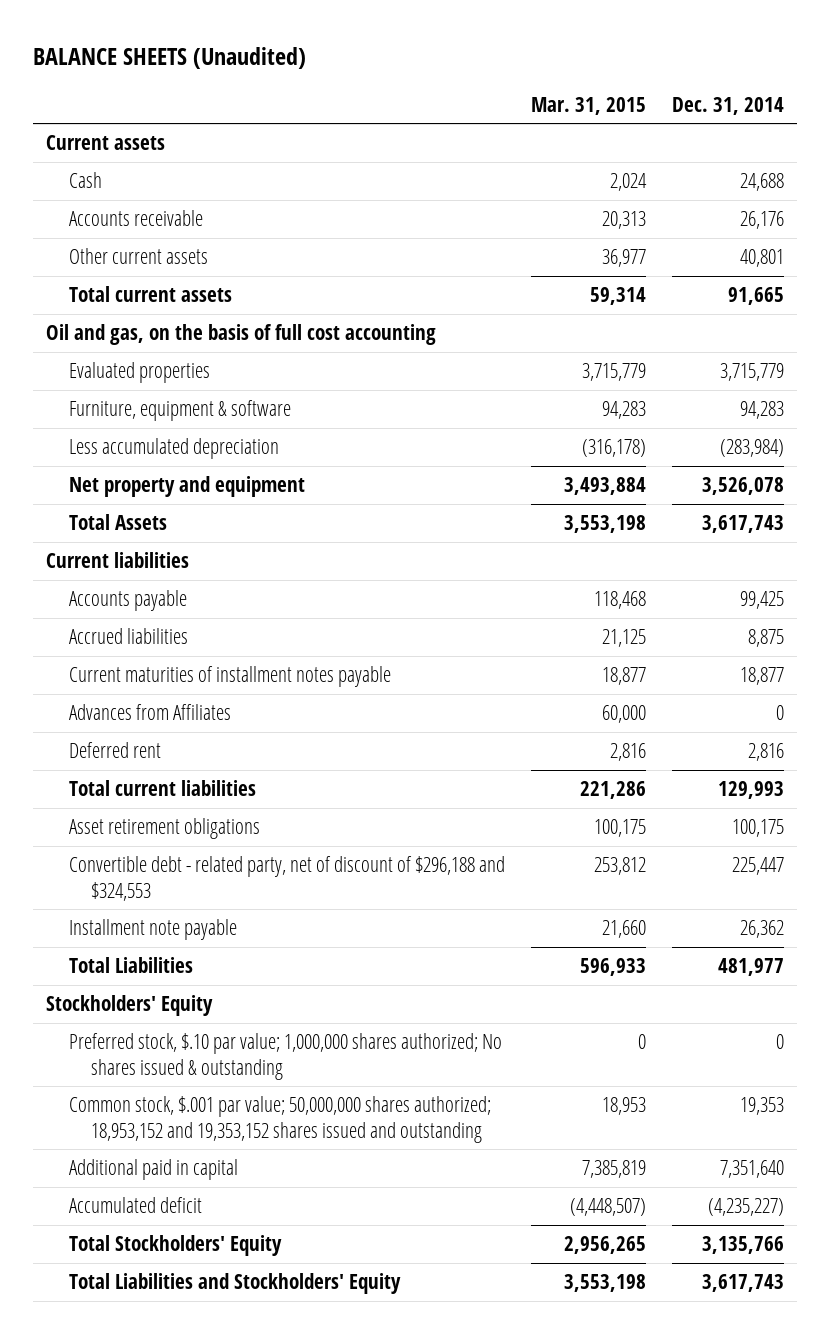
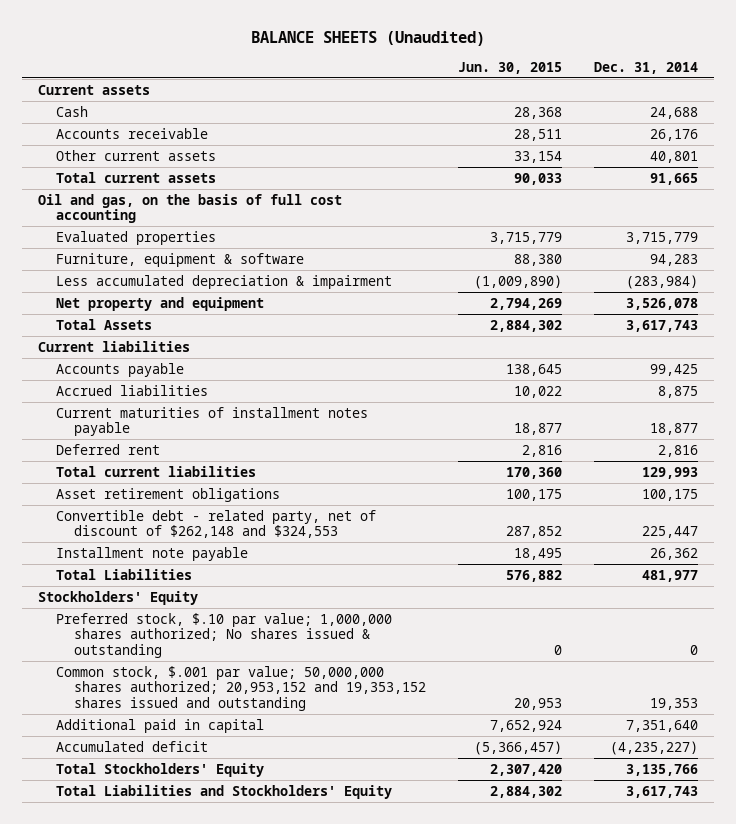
[530,96,646,115] Mar. 31, 2015 -> none
none -> [457,61,562,74] Jun. 30, 2015
[68,438,279,460] Less accumulated depreciation -> [55,274,392,289] Less accumulated depreciation & impairment
[68,704,231,721] Advances from Affiliates -> none
[68,856,505,901] Convertible debt - related party, net of discount of $296,188 and $324,553 -> [55,509,376,539] Convertible debt - related party, net of discount of $262,148 and $324,553
[68,1096,491,1143] Common stock, $.001 par value; 50,000,000 shares authorized; 18,953,152 and 19,353,152 shares issued and outstanding -> [55,665,426,711] Common stock, $.001 par value; 50,000,000 shares authorized; 20,953,152 and 19,353,152 shares issued and outstanding

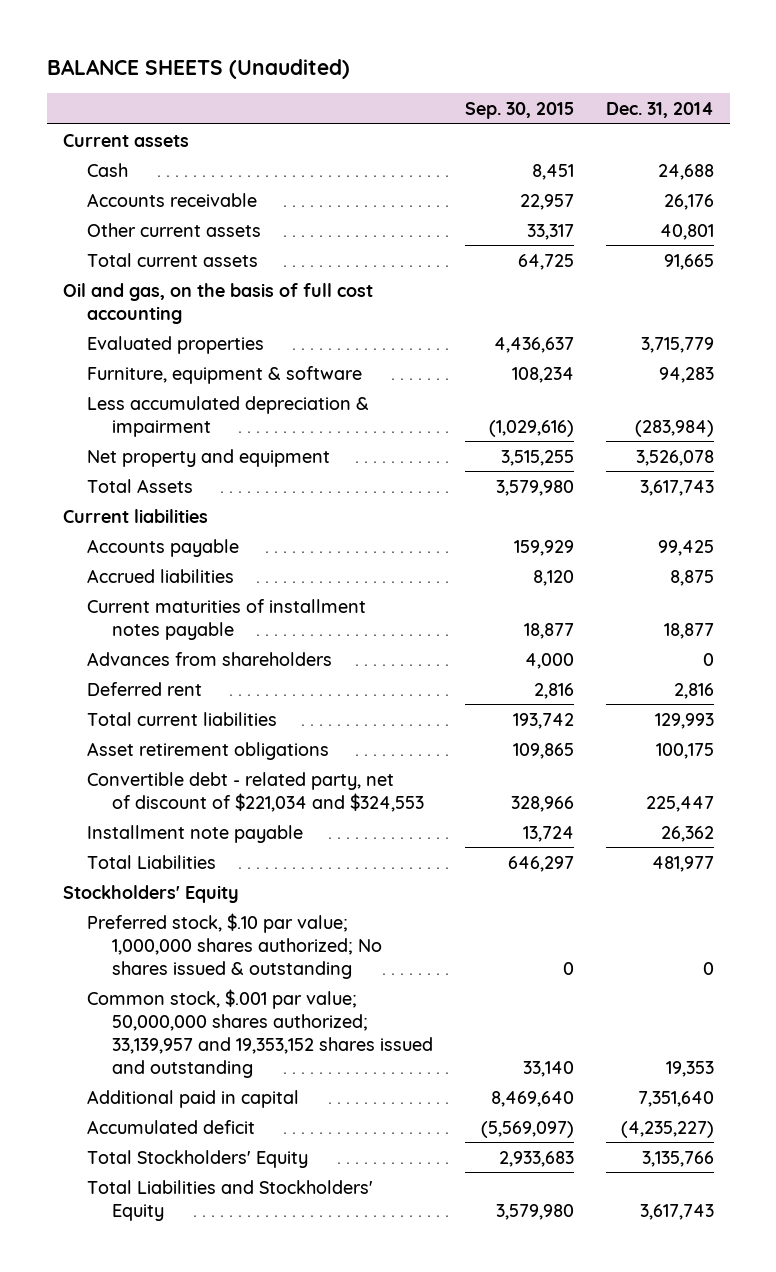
[457,61,562,74] Jun. 30, 2015 -> none
none -> [464,101,574,119] Sep. 30, 2015
none -> [87,651,333,666] Advances from shareholders
[55,509,376,539] Convertible debt - related party, net of discount of $262,148 and $324,553 -> [87,771,424,812] Convertible debt - related party, net of discount of $221,034 and $324,553
[55,665,426,711] Common stock, $.001 par value; 50,000,000 shares authorized; 20,953,152 and 19,353,152 shares issued and outstanding -> [87,988,433,1078] Common stock, $.001 par value; 50,000,000 shares authorized; 33,139,957 and 19,353,152 shares issued and outstanding

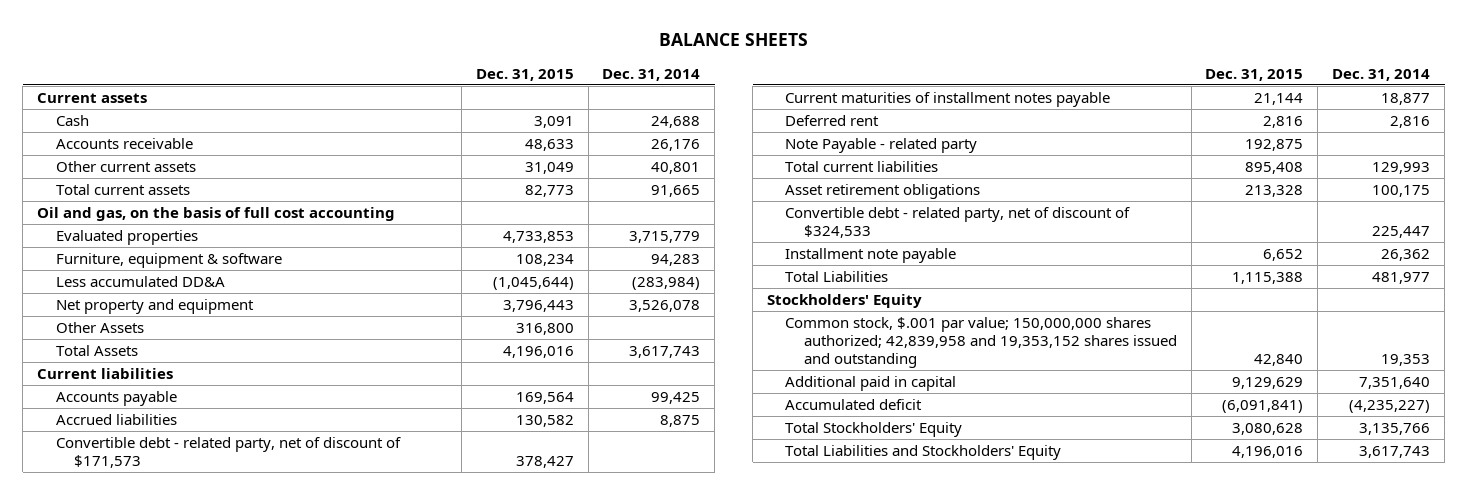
[46,59,350,80] BALANCE SHEETS (Unaudited) -> [658,33,808,47] BALANCE SHEETS
[464,101,574,119] Sep. 30, 2015 -> none
none -> [475,68,574,81] Dec. 31, 2015
[87,395,370,437] Less accumulated depreciation & impairment -> [55,276,225,288] Less accumulated DD&A
none -> [55,322,144,334] Other Assets
none -> [55,437,401,468] Convertible debt - related party, net of discount of $171,573
[87,651,333,666] Advances from shareholders -> none
none -> [785,138,978,154] Note Payable - related party
[87,771,424,812] Convertible debt - related party, net of discount of $221,034 and $324,553 -> [785,207,1131,238] Convertible debt - related party, net of discount of $324,533
[87,912,382,979] Preferred stock, $.10 par value; 1,000,000 shares authorized; No shares issued & outstanding -> none
[87,988,433,1078] Common stock, $.001 par value; 50,000,000 shares authorized; 33,139,957 and 19,353,152 shares issued and outstanding -> [785,317,1177,368] Common stock, $.001 par value; 150,000,000 shares authorized; 42,839,958 and 19,353,152 shares issued and outstanding

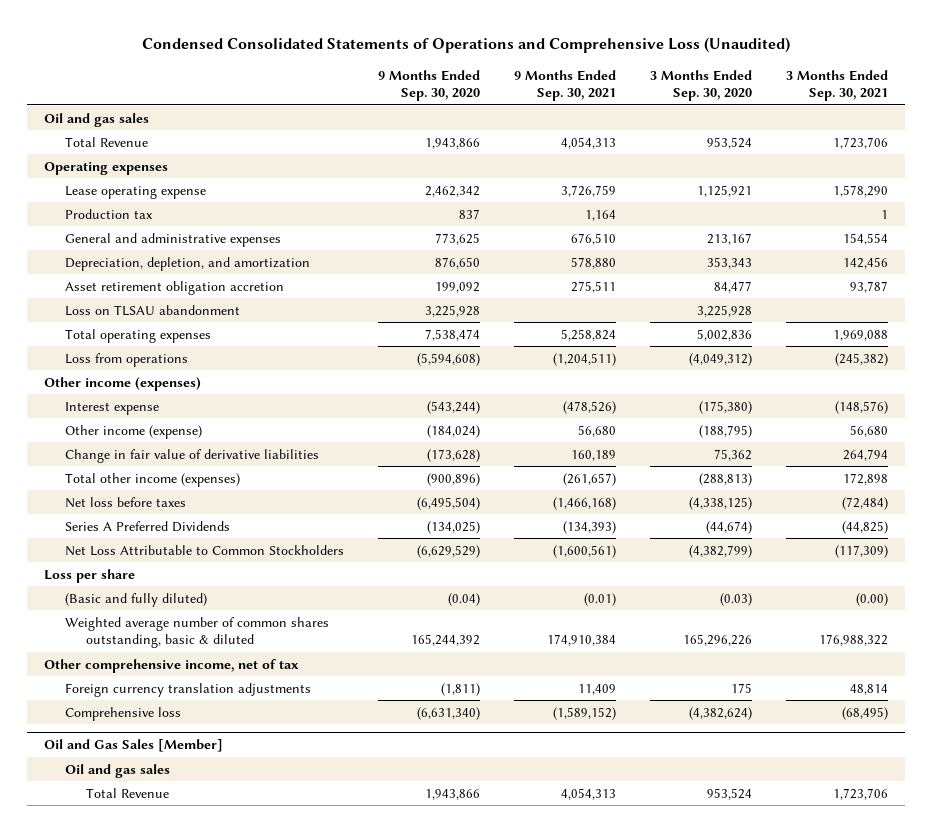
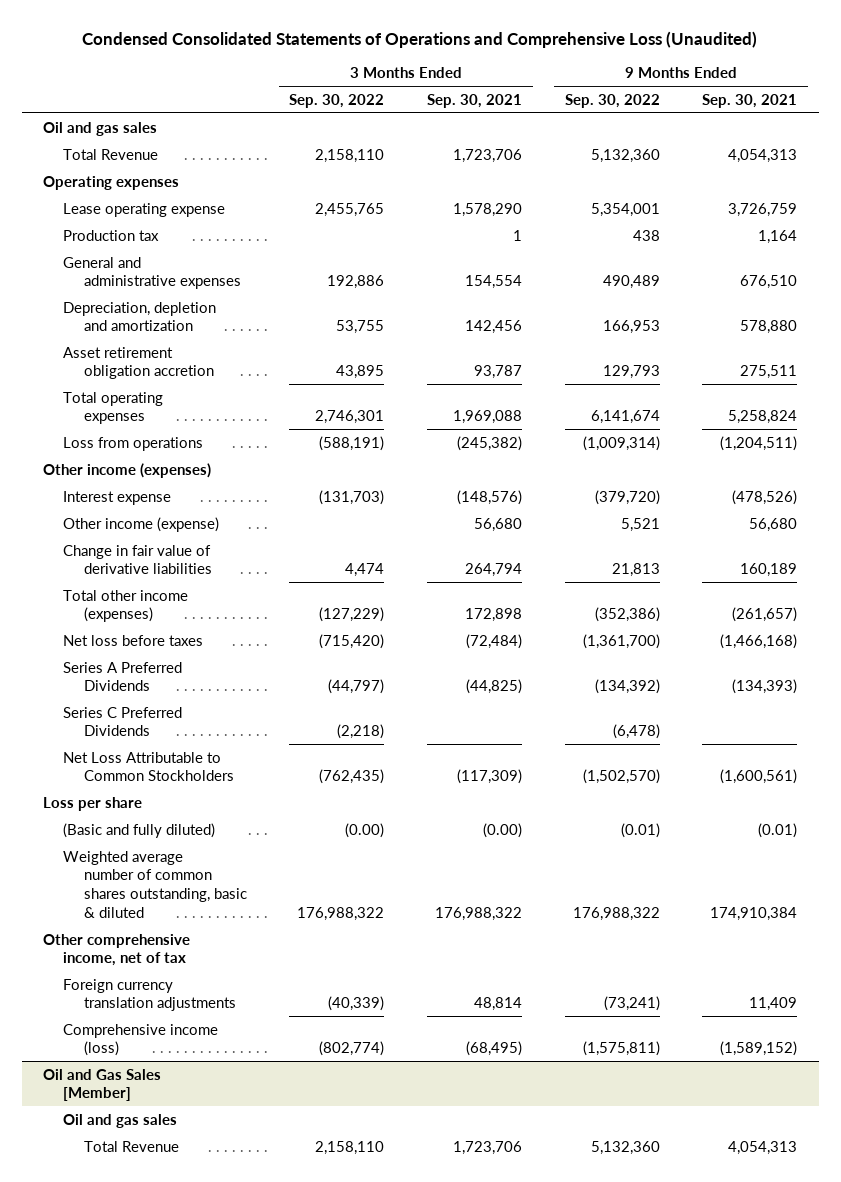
[378,69,481,102] 9 Months Ended Sep. 30, 2020 -> none
[650,69,753,102] 3 Months Ended Sep. 30, 2020 -> none
none -> [289,93,385,108] Sep. 30, 2022
none -> [564,93,660,108] Sep. 30, 2022
[65,256,311,271] Depreciation, depletion, and amortization -> [63,301,217,332] Depreciation, depletion and amortization
[65,304,241,316] Loss on TLSAU abandonment -> none
none -> [63,706,183,737] Series C Preferred Dividends
[65,706,182,721] Comprehensive loss -> [63,1023,219,1057] Comprehensive income (loss)

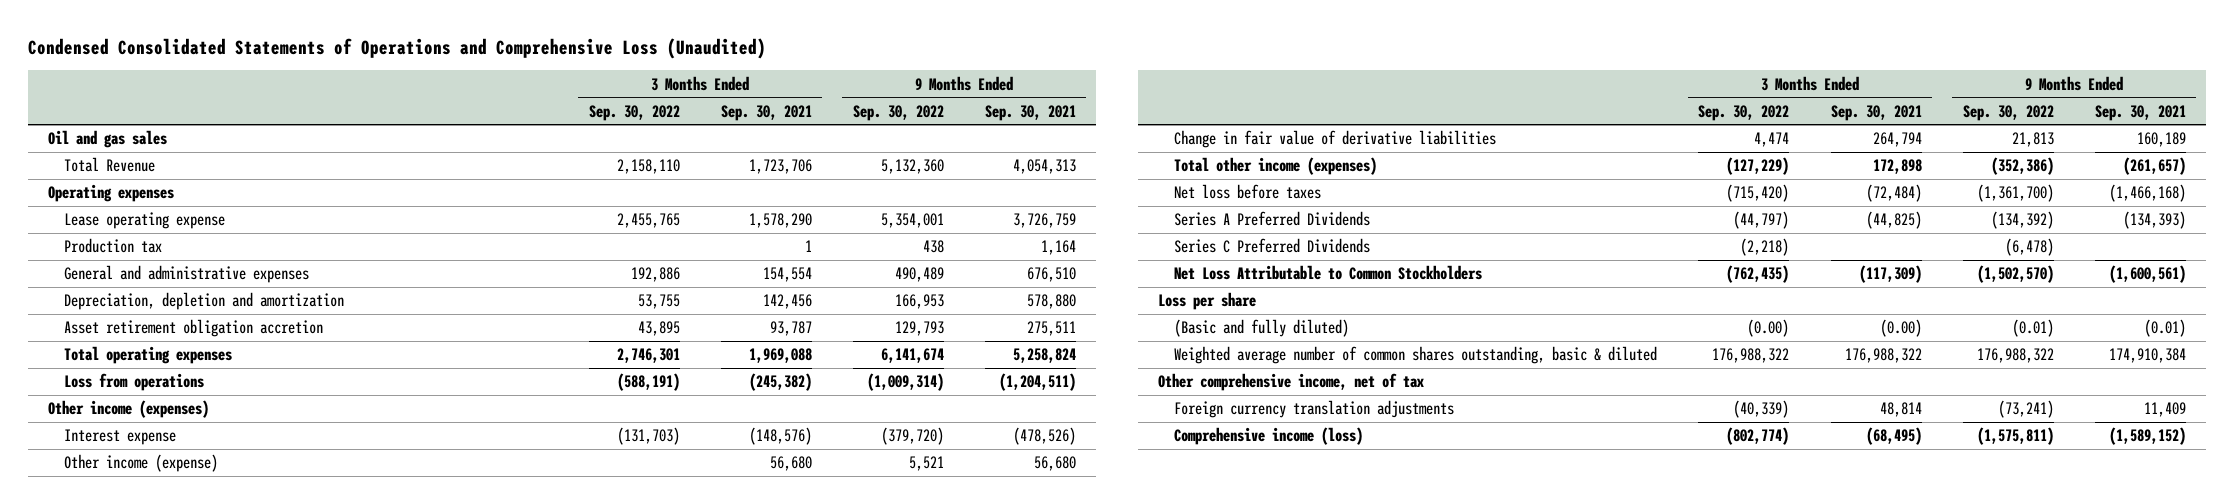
[43,1068,162,1102] Oil and Gas Sales [Member] -> none
[63,1113,178,1128] Oil and gas sales -> none
[83,1140,179,1152] Total Revenue -> none

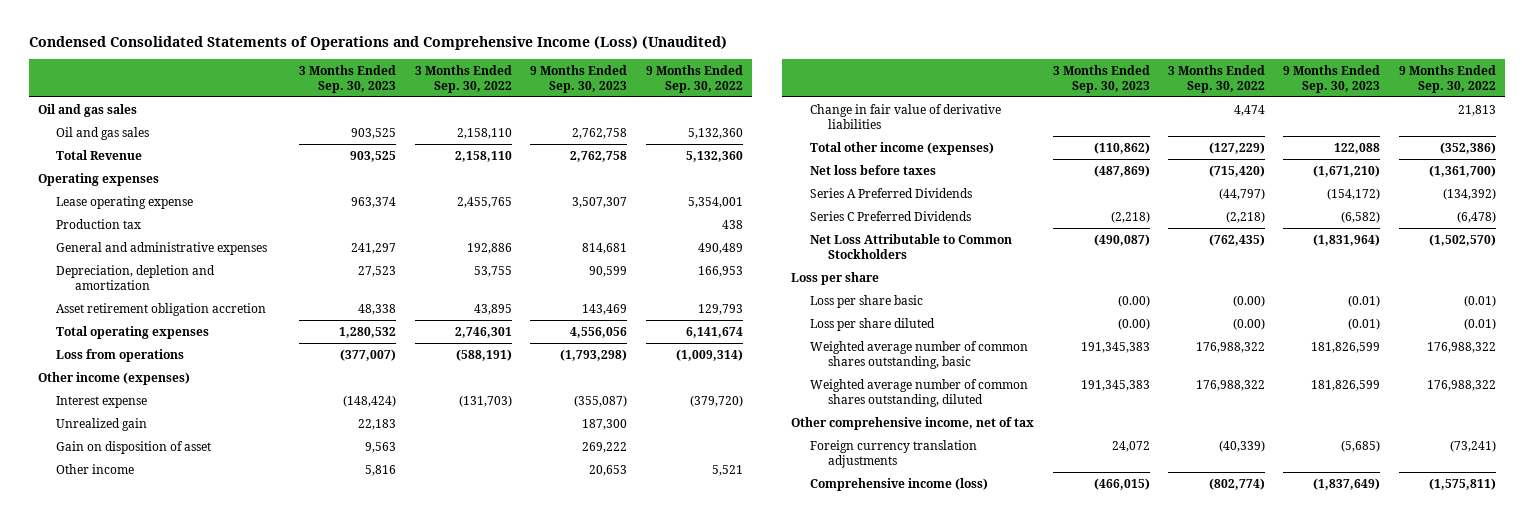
[27,37,766,59] Condensed Consolidated Statements of Operations and Comprehensive Loss (Unaudited) -> [28,36,727,51] Condensed Consolidated Statements of Operations and Comprehensive Income (Loss) (Unaudited)
[720,104,812,121] Sep. 30, 2021 -> none
[984,104,1076,121] Sep. 30, 2021 -> none
none -> [299,64,397,93] 3 Months Ended Sep. 30, 2023
none -> [530,64,628,93] 9 Months Ended Sep. 30, 2023
none -> [56,126,150,140] Oil and gas sales
none -> [56,417,148,431] Unrealized gain
none -> [56,440,212,454] Gain on disposition of asset
[64,454,219,473] Other income (expense) -> [56,463,135,474] Other income
[1174,319,1350,338] (Basic and fully diluted) -> [809,294,923,308] Loss per share basic
none -> [809,317,935,331] Loss per share diluted
[1174,346,1658,365] Weighted average number of common shares outstanding, basic & diluted -> [809,340,1028,369] Weighted average number of common shares outstanding, basic
none -> [809,378,1028,407] Weighted average number of common shares outstanding, diluted

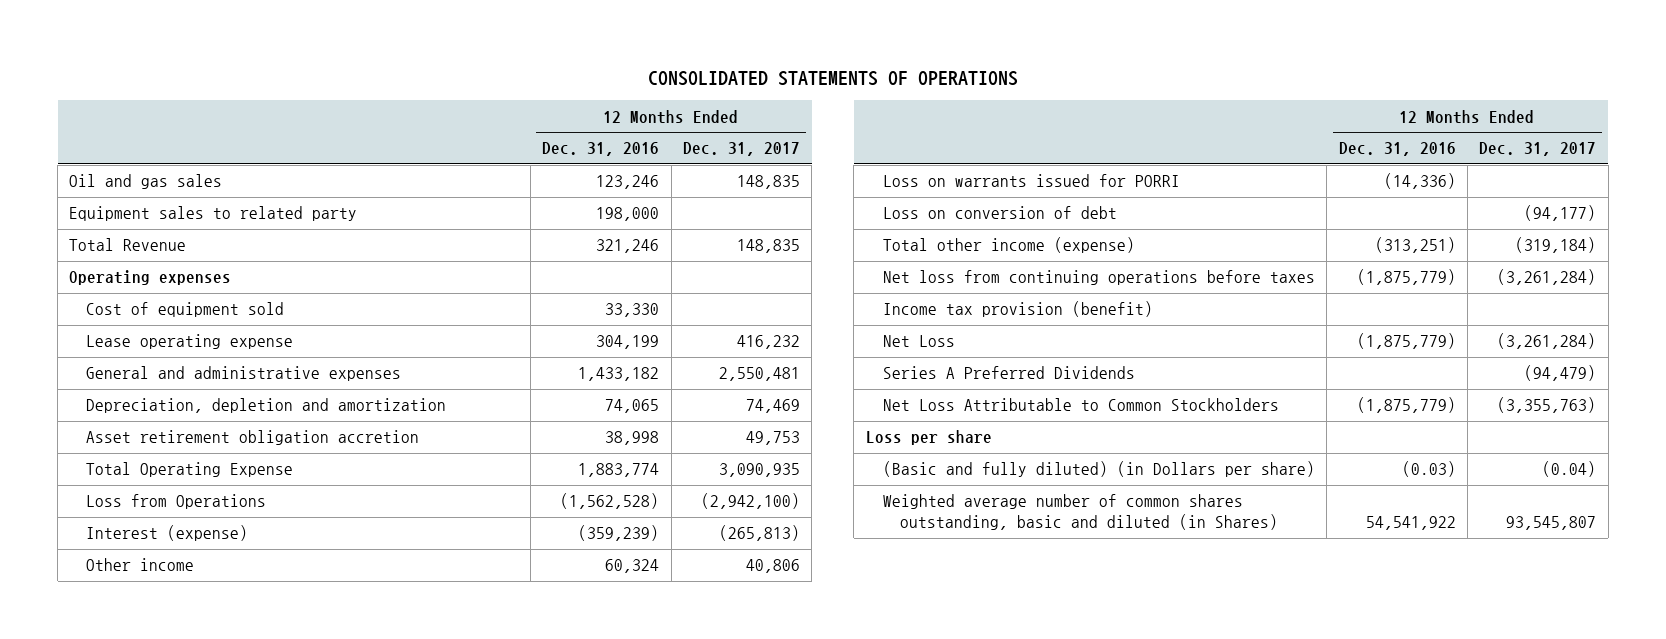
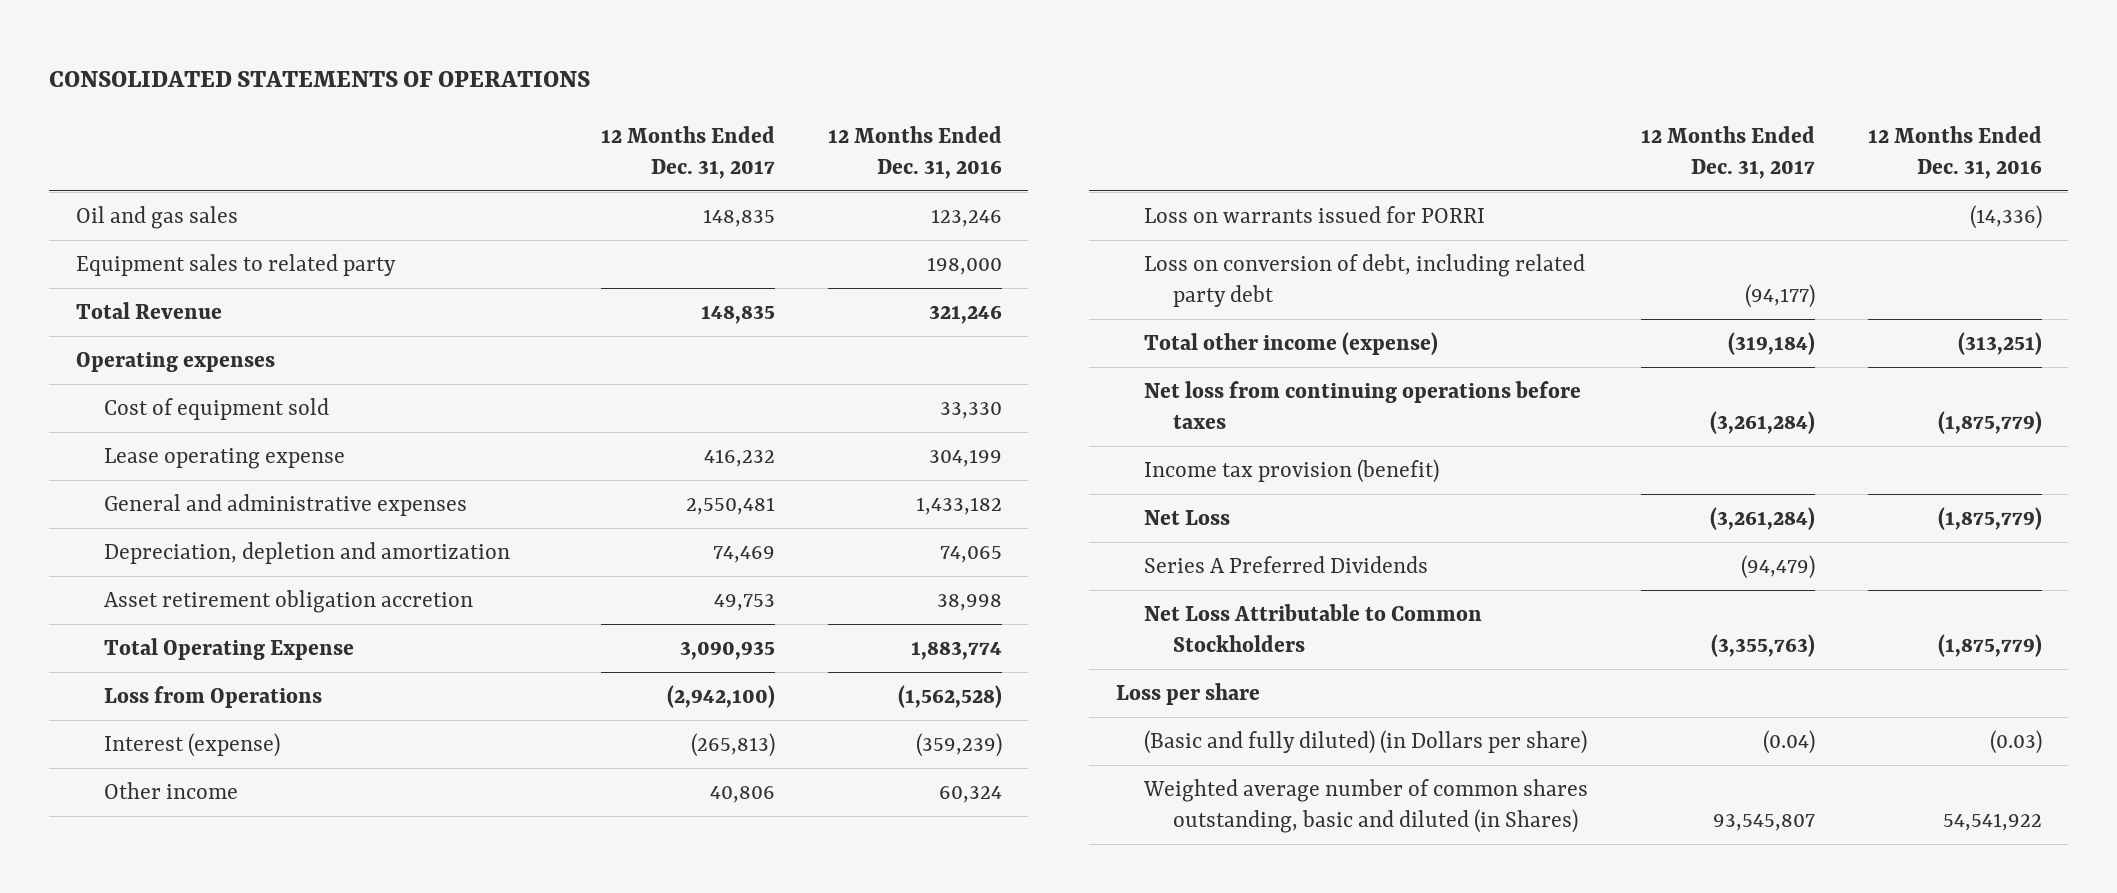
[882,206,1117,220] Loss on conversion of debt -> [1144,254,1586,307] Loss on conversion of debt, including related party debt

